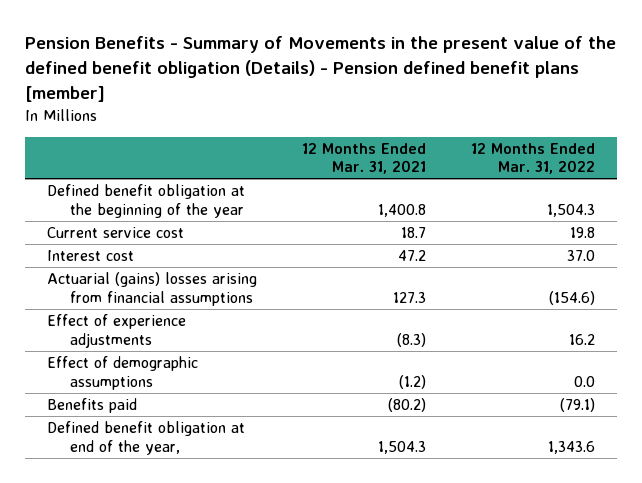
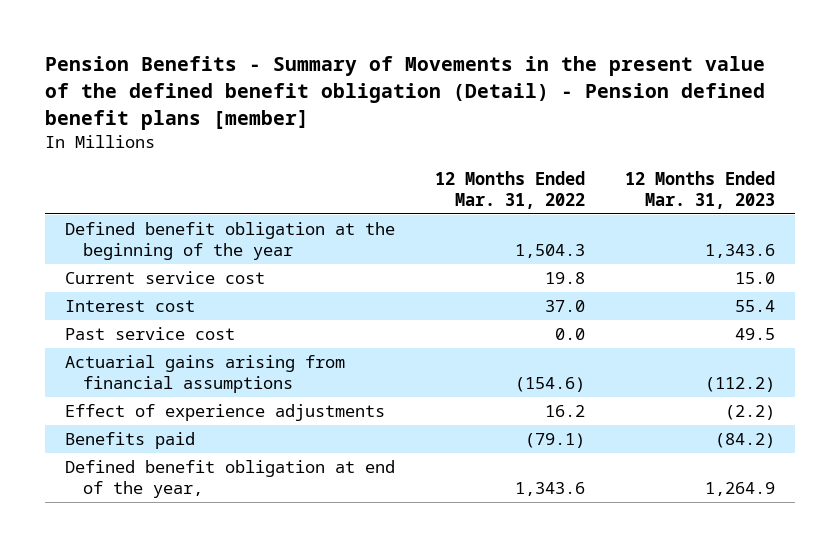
[24,36,616,103] Pension Benefits - Summary of Movements in the present value of the defined benefit obligation (Details) - Pension defined benefit plans [member] -> [44,56,765,130] Pension Benefits - Summary of Movements in the present value of the defined benefit obligation (Detail) - Pension defined benefit plans [member]
[302,142,427,175] 12 Months Ended Mar. 31, 2021 -> none
none -> [625,170,776,210] 12 Months Ended Mar. 31, 2023
none -> [64,326,235,340] Past service cost
[47,271,258,306] Actuarial (gains) losses arising from financial assumptions -> [64,354,345,394] Actuarial gains arising from financial assumptions
[47,355,199,390] Effect of demographic assumptions -> none

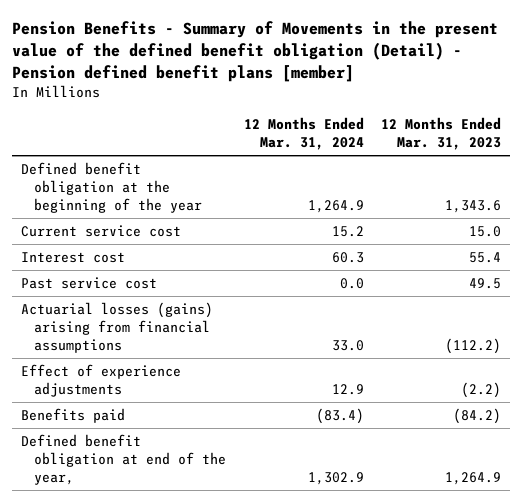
[435,170,586,210] 12 Months Ended Mar. 31, 2022 -> none
none -> [243,116,364,150] 12 Months Ended Mar. 31, 2024
[64,354,345,394] Actuarial gains arising from financial assumptions -> [21,301,214,354] Actuarial losses (gains) arising from financial assumptions

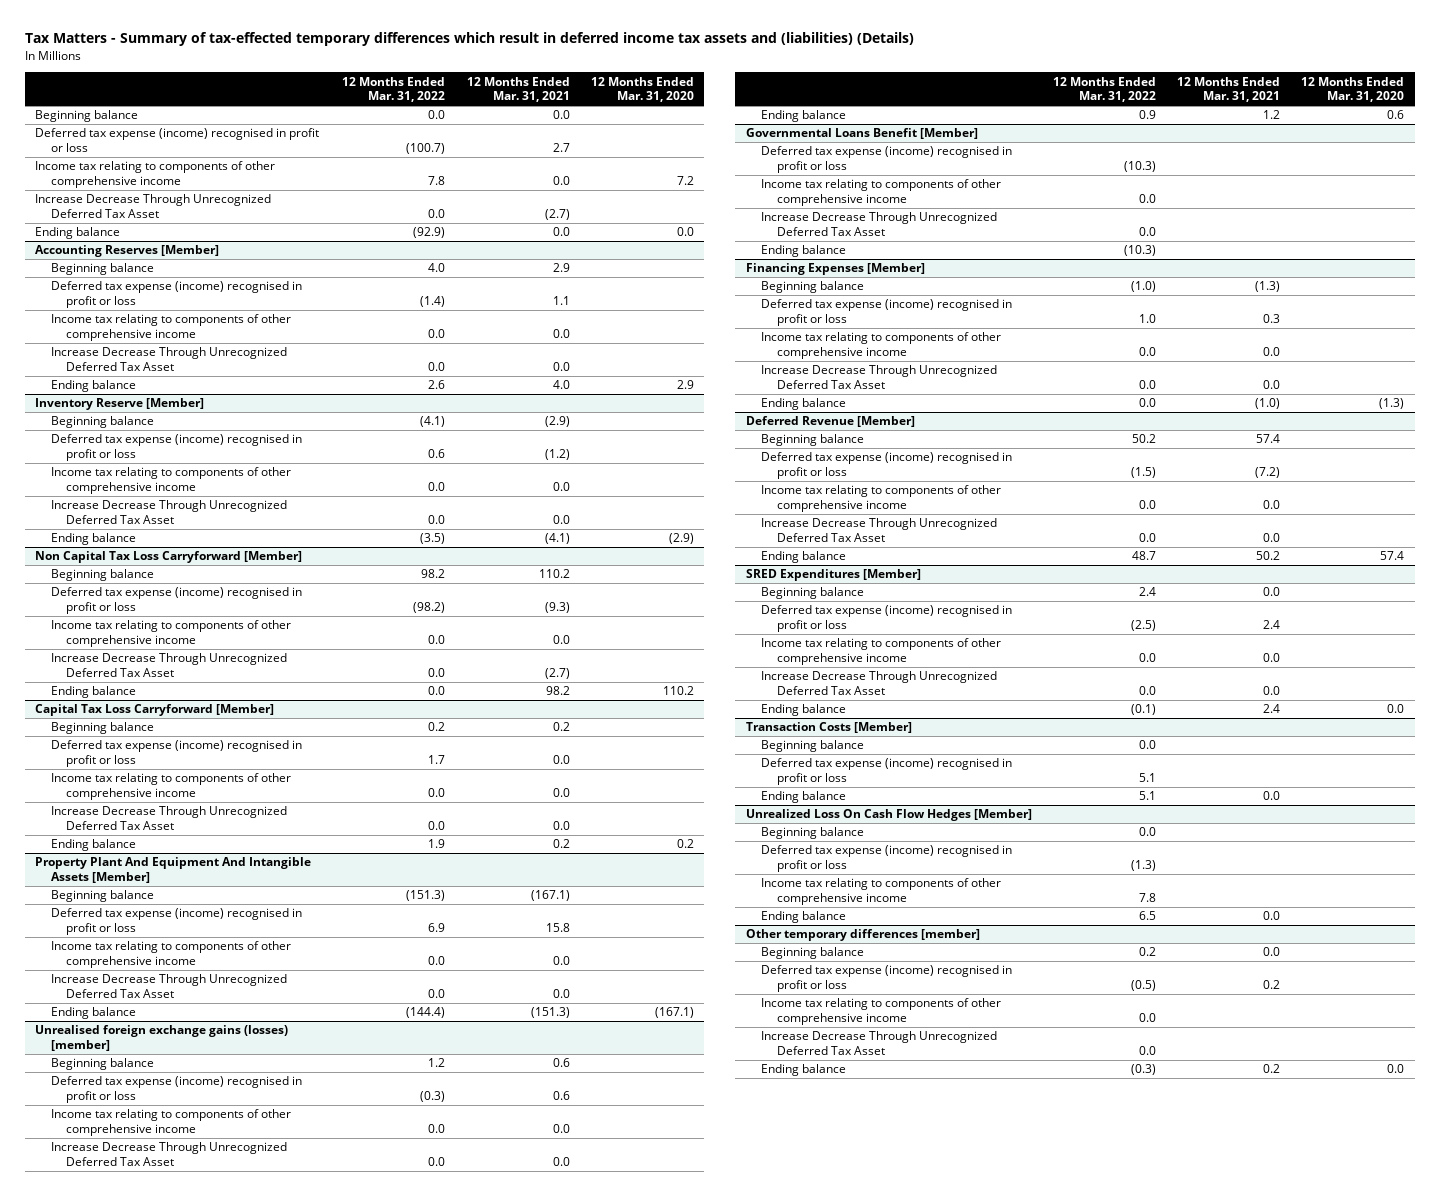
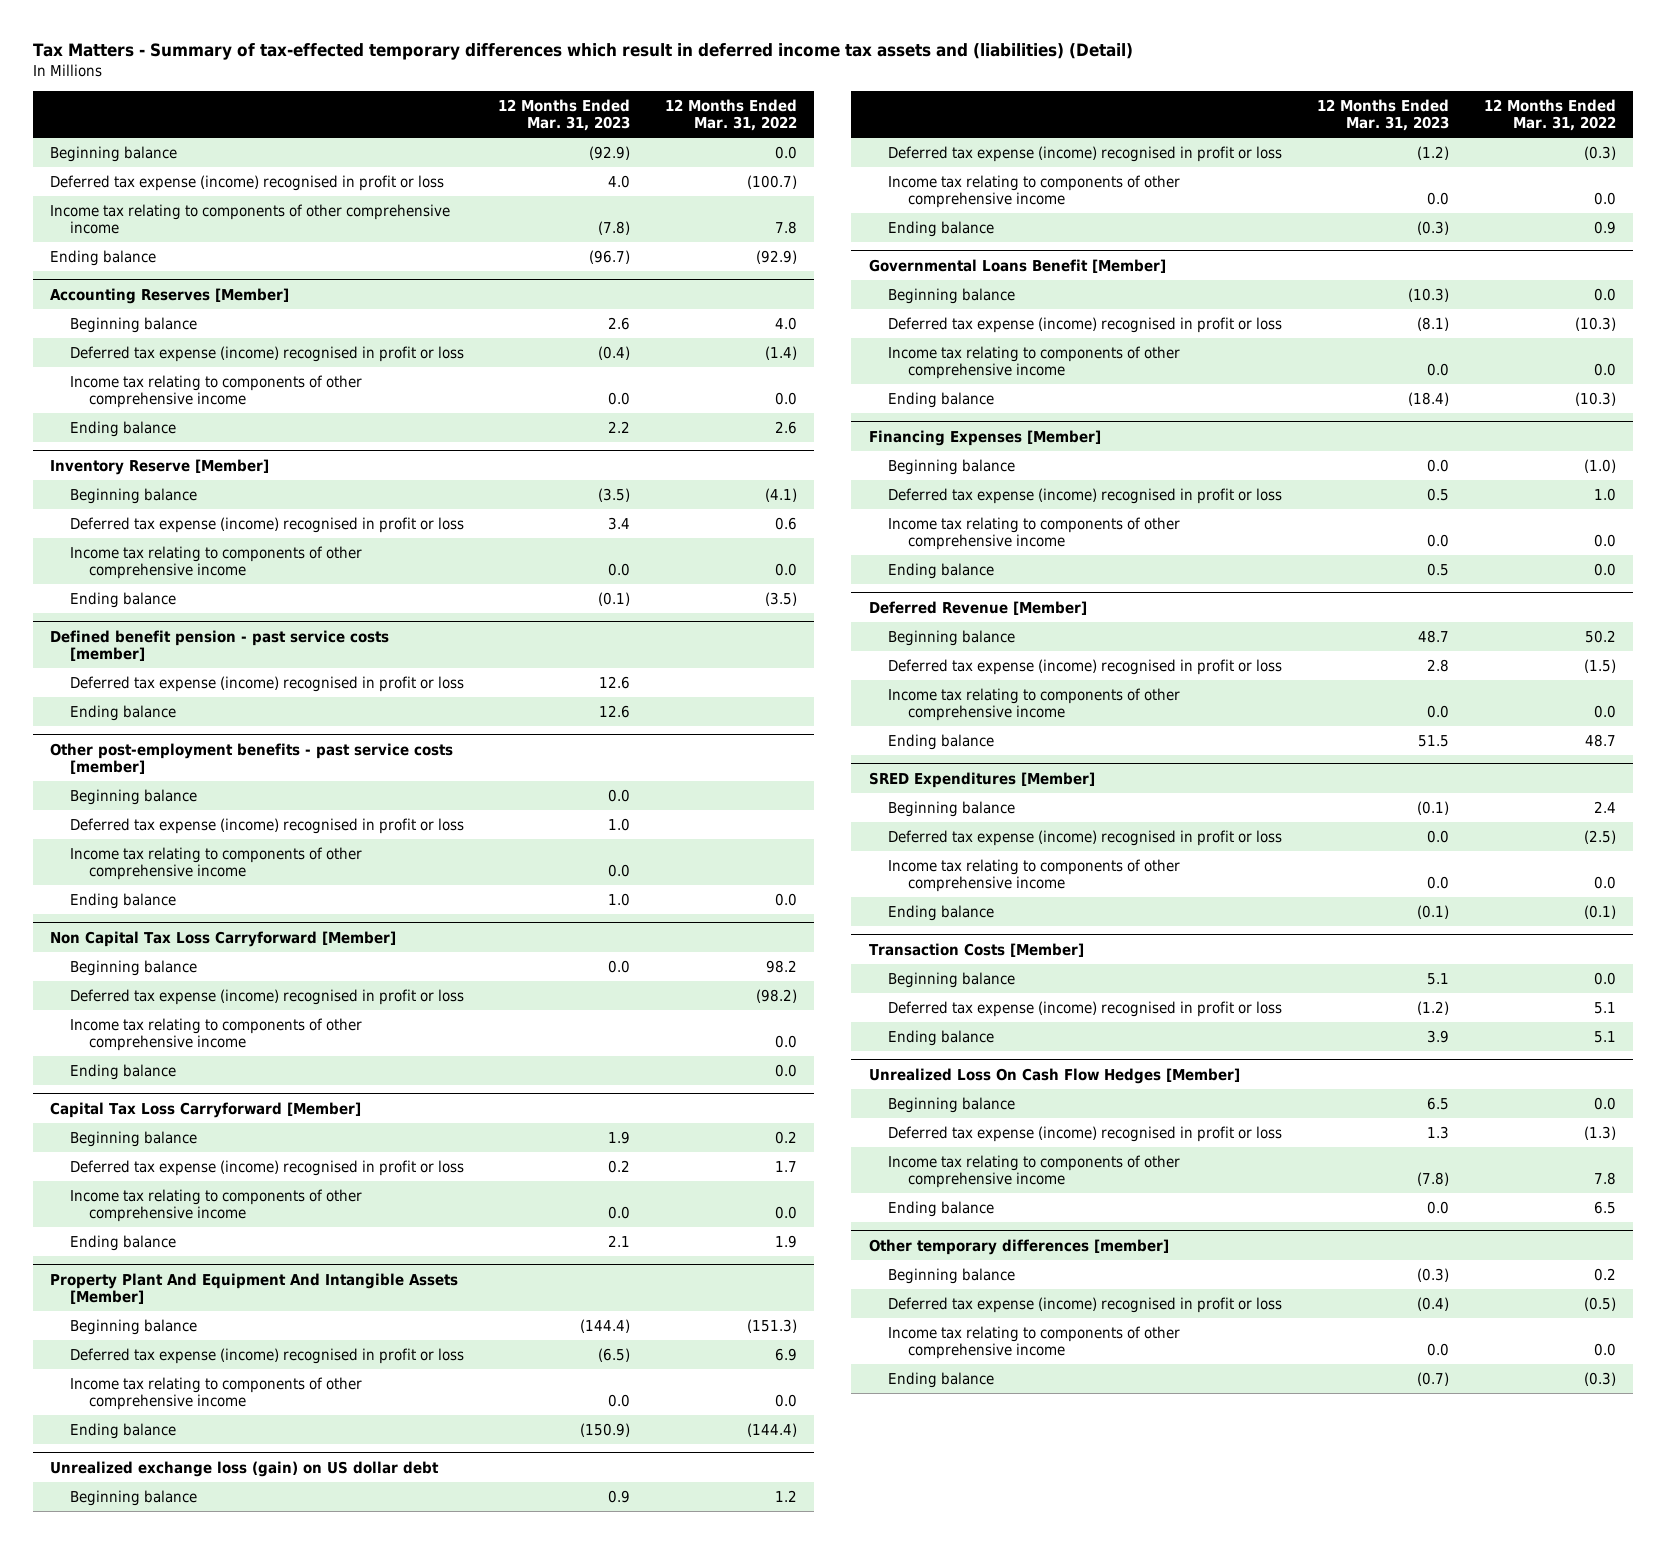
[24,32,914,47] Tax Matters - Summary of tax-effected temporary differences which result in deferred income tax assets and (liabilities) (Details) -> [32,42,1133,60] Tax Matters - Summary of tax-effected temporary differences which result in deferred income tax assets and (liabilities) (Detail)
[466,76,570,103] 12 Months Ended Mar. 31, 2021 -> none
[590,76,694,103] 12 Months Ended Mar. 31, 2020 -> none
none -> [498,98,631,132] 12 Months Ended Mar. 31, 2023
[35,194,272,219] Increase Decrease Through Unrecognized Deferred Tax Asset -> none
[50,347,287,372] Increase Decrease Through Unrecognized Deferred Tax Asset -> none
[50,500,287,525] Increase Decrease Through Unrecognized Deferred Tax Asset -> none
none -> [50,629,390,662] Defined benefit pension - past service costs [member]
none -> [69,675,464,692] Deferred tax expense (income) recognised in profit or loss
none -> [69,704,176,721] Ending balance
none -> [50,742,454,775] Other post-employment benefits - past service costs [member]
none -> [69,788,197,805] Beginning balance
none -> [69,817,464,834] Deferred tax expense (income) recognised in profit or loss
none -> [69,846,362,881] Income tax relating to components of other comprehensive income
none -> [69,892,176,909] Ending balance
[50,653,287,678] Increase Decrease Through Unrecognized Deferred Tax Asset -> none
[50,806,287,831] Increase Decrease Through Unrecognized Deferred Tax Asset -> none
[50,974,287,999] Increase Decrease Through Unrecognized Deferred Tax Asset -> none
[35,1025,289,1052] Unrealised foreign exchange gains (losses) [member] -> [50,1460,440,1477] Unrealized exchange loss (gain) on US dollar debt
[50,1142,287,1167] Increase Decrease Through Unrecognized Deferred Tax Asset -> none
none -> [888,287,1016,304] Beginning balance
[761,212,998,237] Increase Decrease Through Unrecognized Deferred Tax Asset -> none
[761,365,998,390] Increase Decrease Through Unrecognized Deferred Tax Asset -> none
[761,518,998,543] Increase Decrease Through Unrecognized Deferred Tax Asset -> none
[761,671,998,696] Increase Decrease Through Unrecognized Deferred Tax Asset -> none
[761,1031,998,1056] Increase Decrease Through Unrecognized Deferred Tax Asset -> none

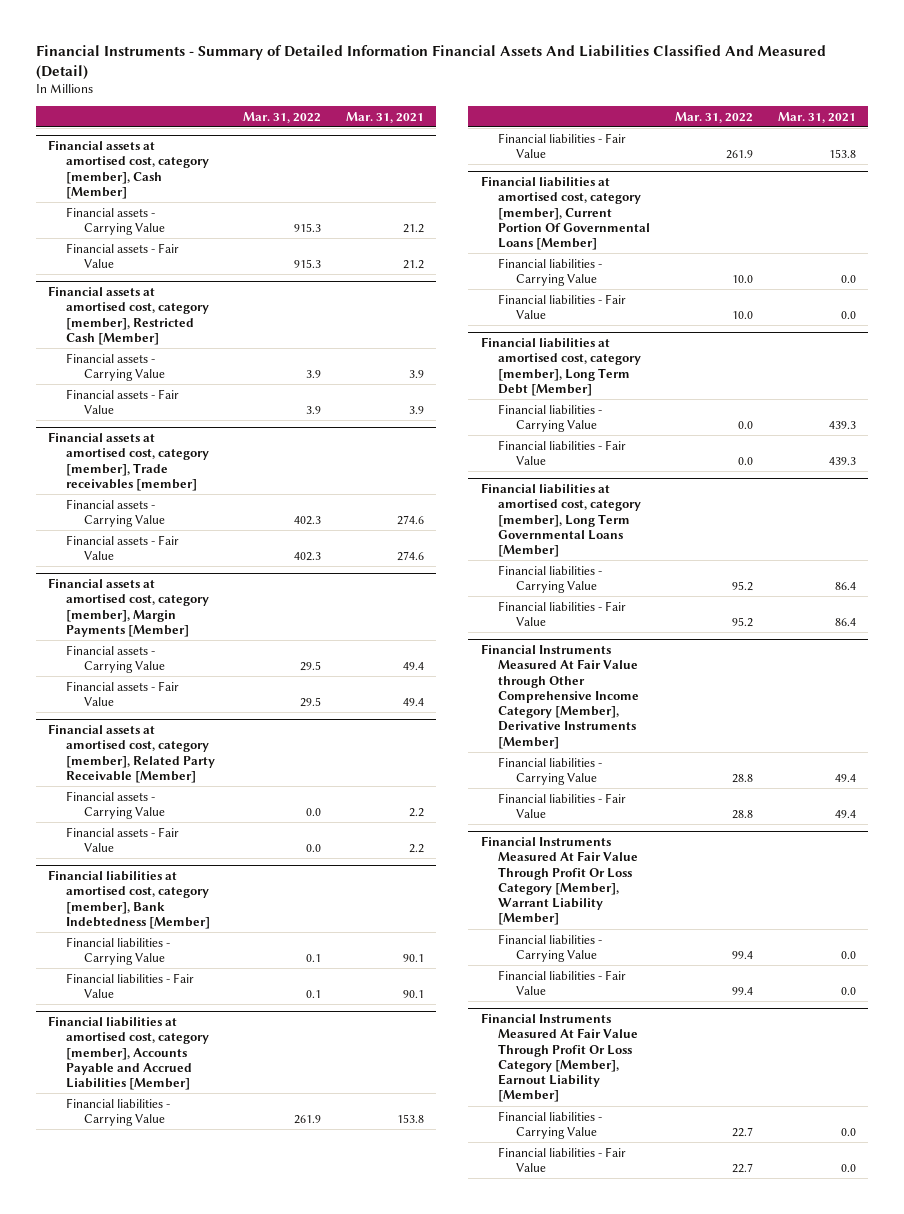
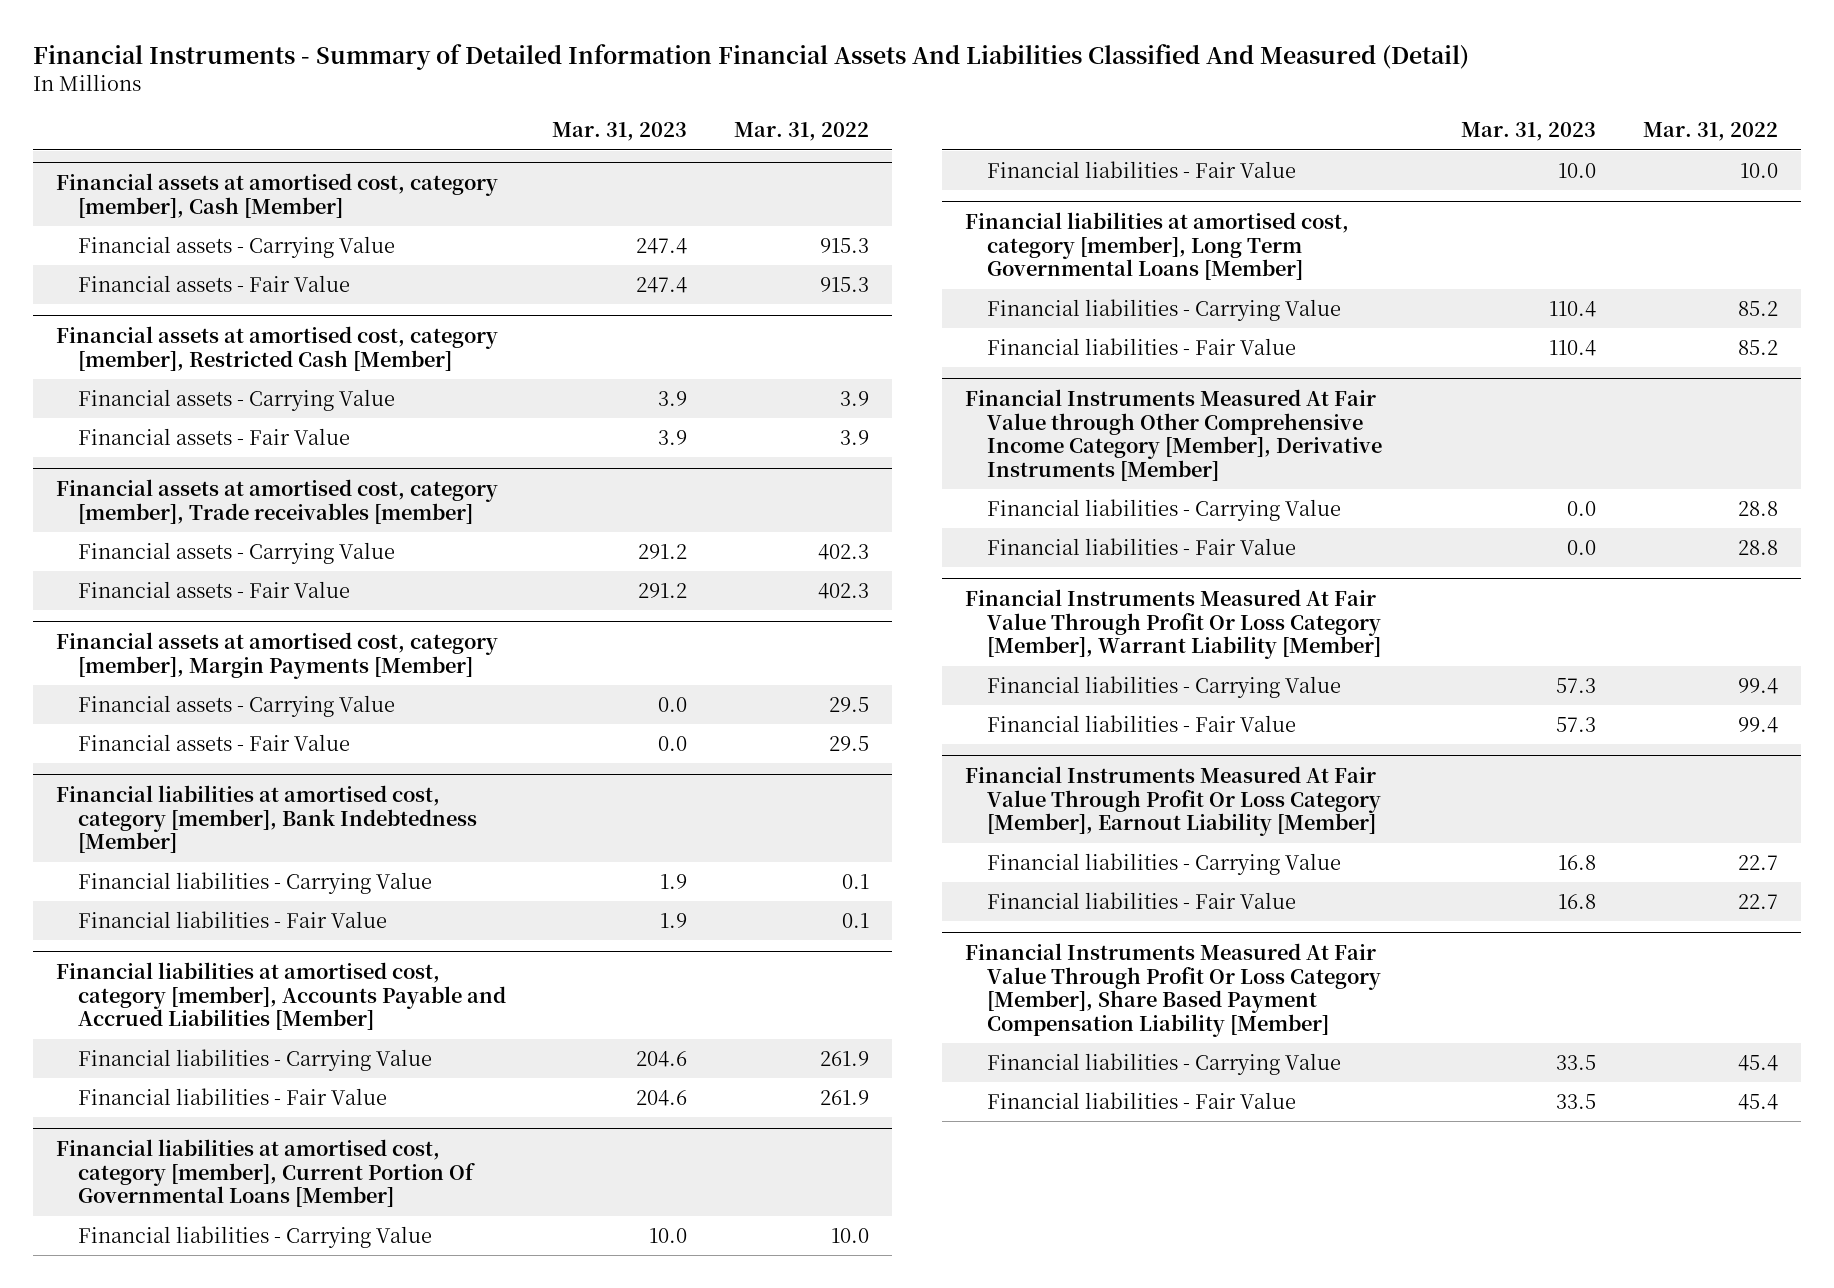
[345,111,424,123] Mar. 31, 2021 -> none
none -> [552,122,688,142] Mar. 31, 2023
[48,724,216,783] Financial assets at amortised cost, category [member], Related Party Receivable [Member] -> none
[66,790,166,819] Financial assets - Carrying Value -> none
[66,826,180,852] Financial assets - Fair Value -> none
[480,337,642,396] Financial liabilities at amortised cost, category [member], Long Term Debt [Member] -> none
[498,403,603,432] Financial liabilities - Carrying Value -> none
[498,439,627,465] Financial liabilities - Fair Value -> none
[732,580,754,591] 95.2 -> [1737,300,1778,316] 85.2
[732,616,754,627] 95.2 -> [1737,339,1778,355] 85.2
none -> [964,942,1381,1038] Financial Instruments Measured At Fair Value Through Profit Or Loss Category [Member], Share Based Payment Compensation Liability [Member]
none -> [986,1052,1341,1075] Financial liabilities - Carrying Value
none -> [986,1091,1296,1109] Financial liabilities - Fair Value

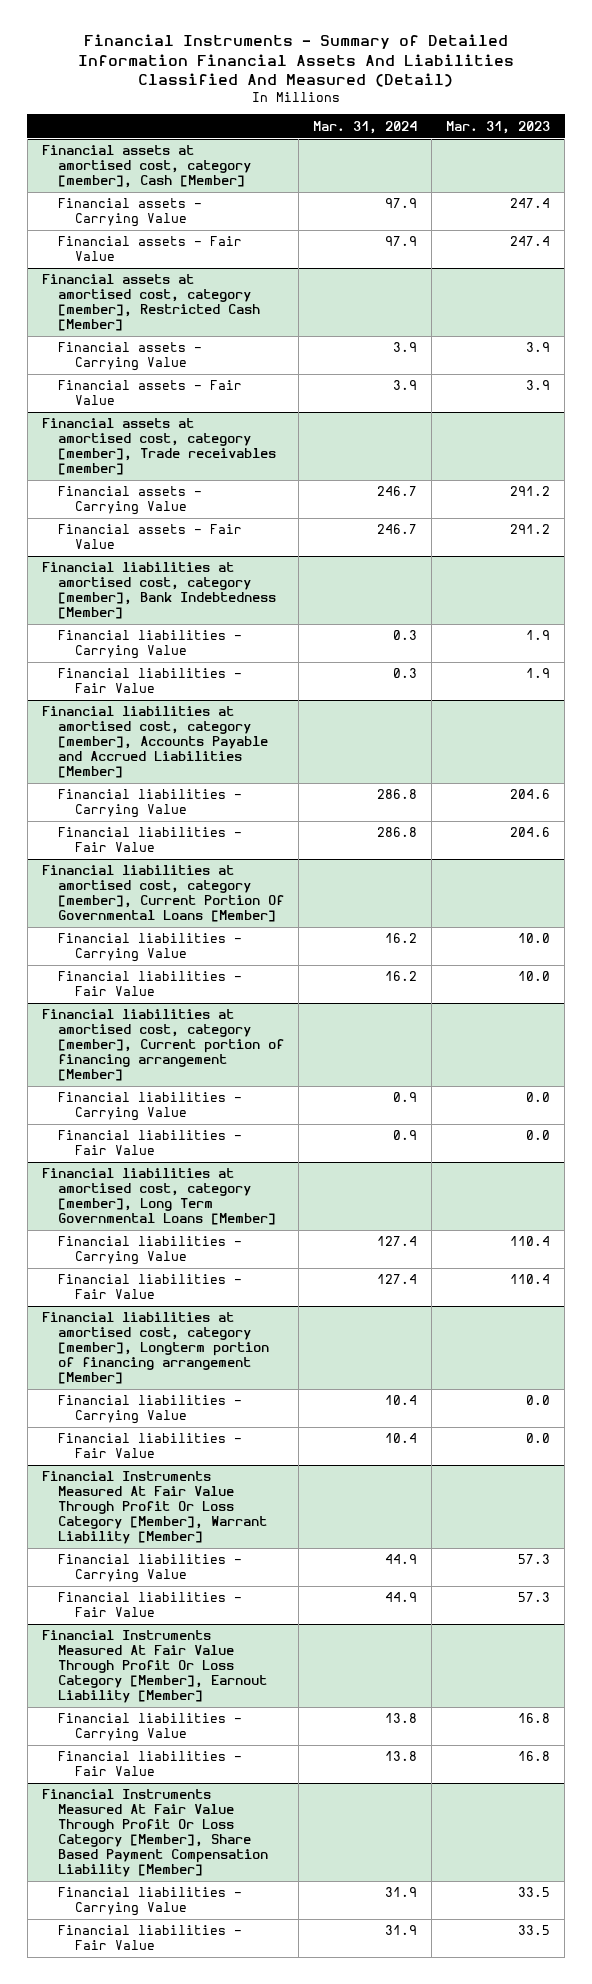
[733,122,869,142] Mar. 31, 2022 -> none
none -> [313,120,418,134] Mar. 31, 2024
[55,631,498,679] Financial assets at amortised cost, category [member], Margin Payments [Member] -> none
[77,694,395,717] Financial assets - Carrying Value -> none
[77,733,350,751] Financial assets - Fair Value -> none
none -> [41,1009,285,1081] Financial liabilities at amortised cost, category [member], Current portion of financing arrangement [Member]
none -> [58,1092,243,1122] Financial liabilities - Carrying Value
none -> [58,1130,243,1156] Financial liabilities - Fair Value
[964,388,1382,482] Financial Instruments Measured At Fair Value through Other Comprehensive Income Category [Member], Derivative Instruments [Member] -> none
none -> [41,1312,270,1384] Financial liabilities at amortised cost, category [member], Longterm portion of financing arrangement [Member]

